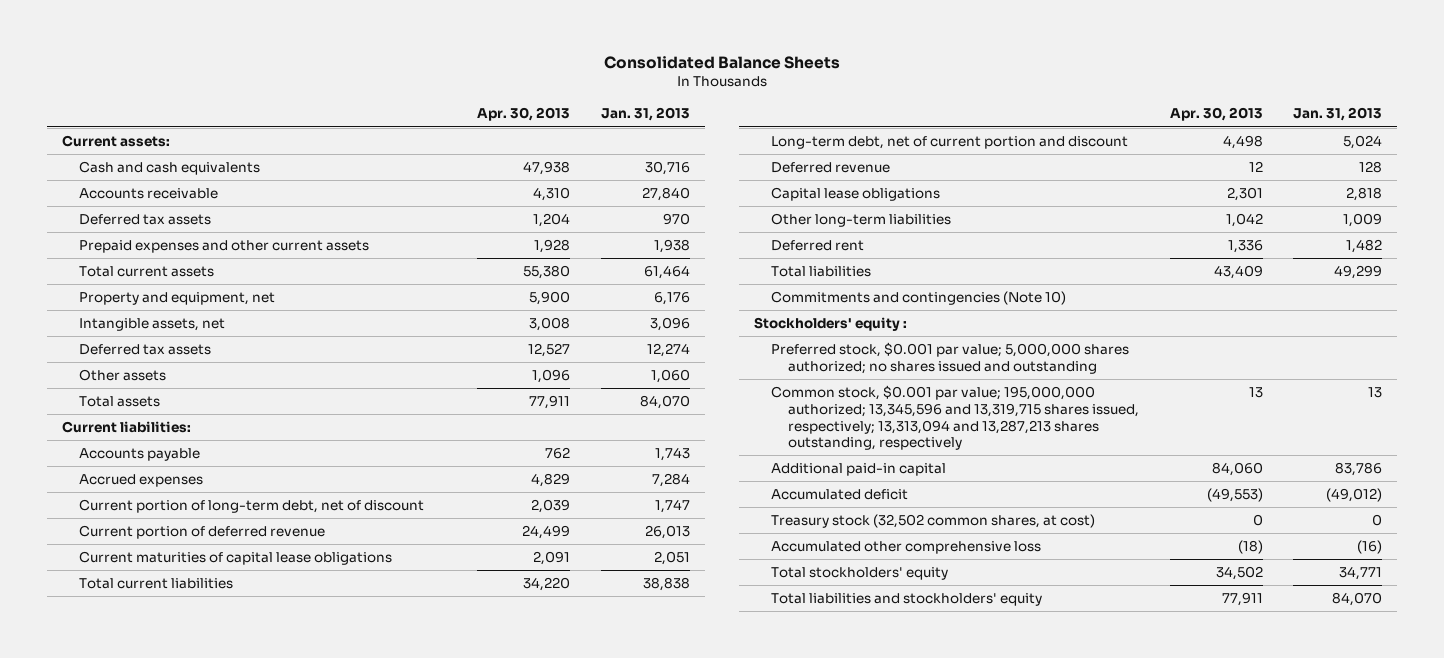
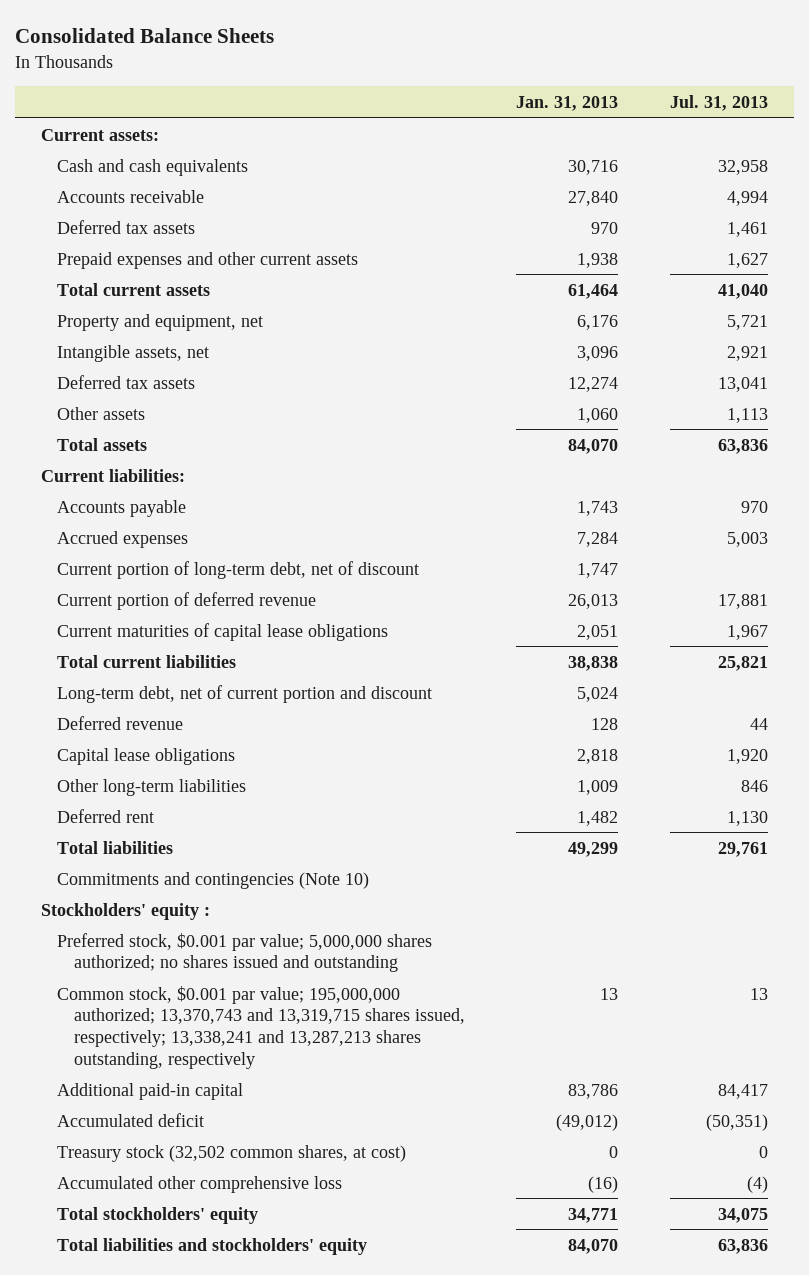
[477,107,571,122] Apr. 30, 2013 -> none
none -> [670,94,769,111] Jul. 31, 2013
[771,385,1140,451] Common stock, $0.001 par value; 195,000,000 authorized; 13,345,596 and 13,319,715 shares issued, respectively; 13,313,094 and 13,287,213 shares outstanding, respectively -> [57,985,465,1069] Common stock, $0.001 par value; 195,000,000 authorized; 13,370,743 and 13,319,715 shares issued, respectively; 13,338,241 and 13,287,213 shares outstanding, respectively

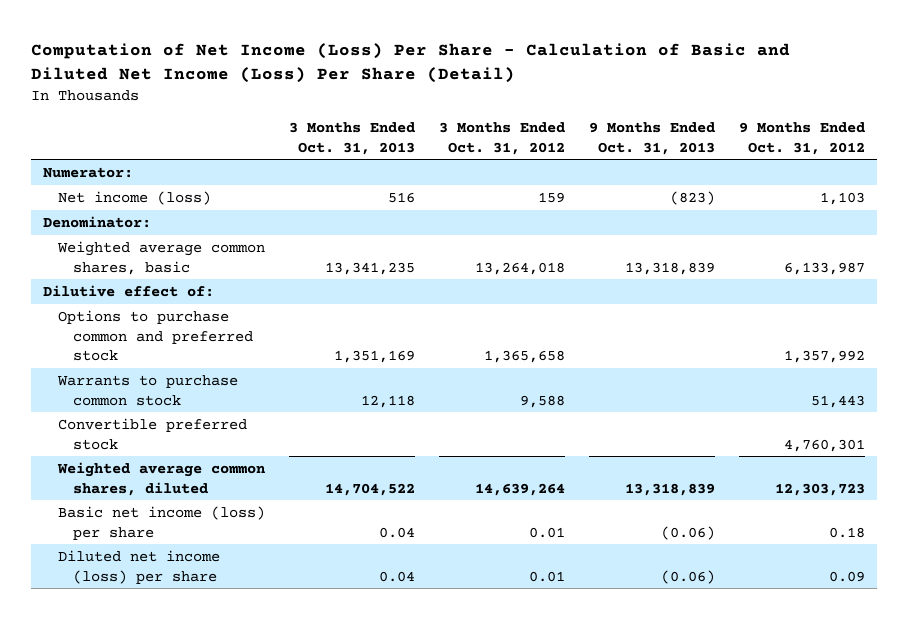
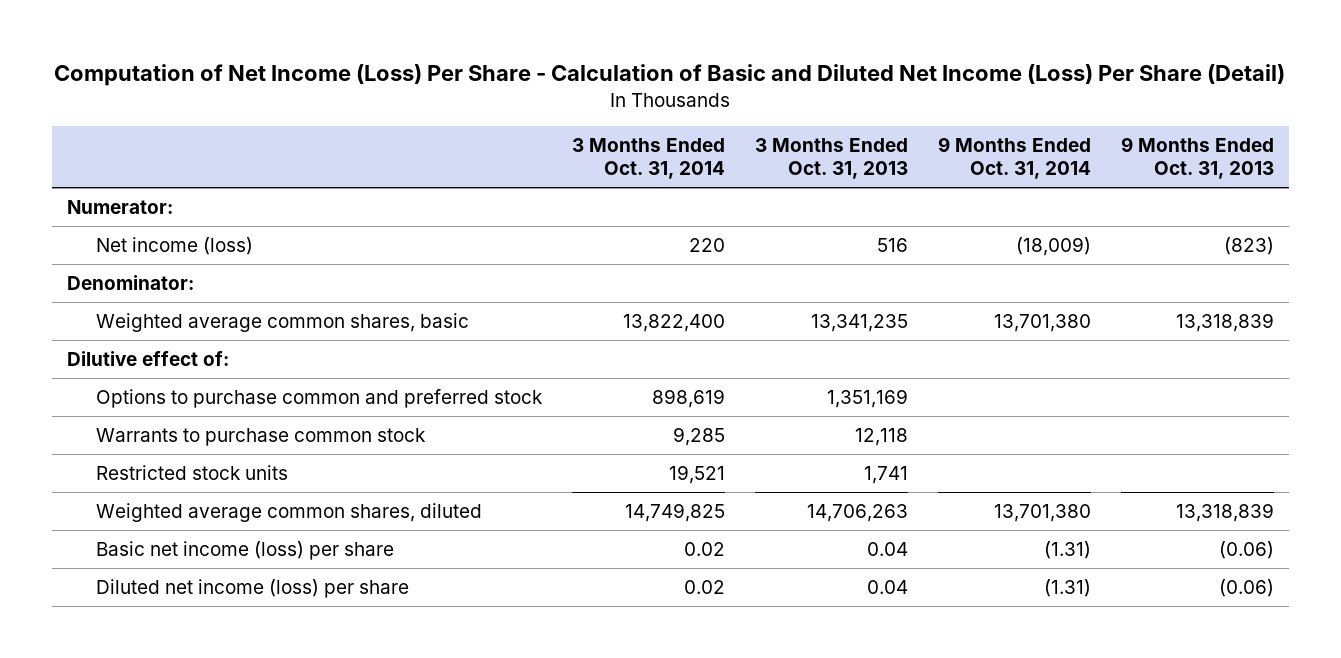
[438,121,565,155] 3 Months Ended Oct. 31, 2012 -> none
[738,121,865,155] 9 Months Ended Oct. 31, 2012 -> none
none -> [572,138,726,180] 3 Months Ended Oct. 31, 2014
none -> [938,137,1092,180] 9 Months Ended Oct. 31, 2014
[57,417,247,450] Convertible preferred stock -> none
none -> [96,464,289,480] Restricted stock units
[324,482,415,496] 14,704,522 -> [807,503,909,522] 14,706,263

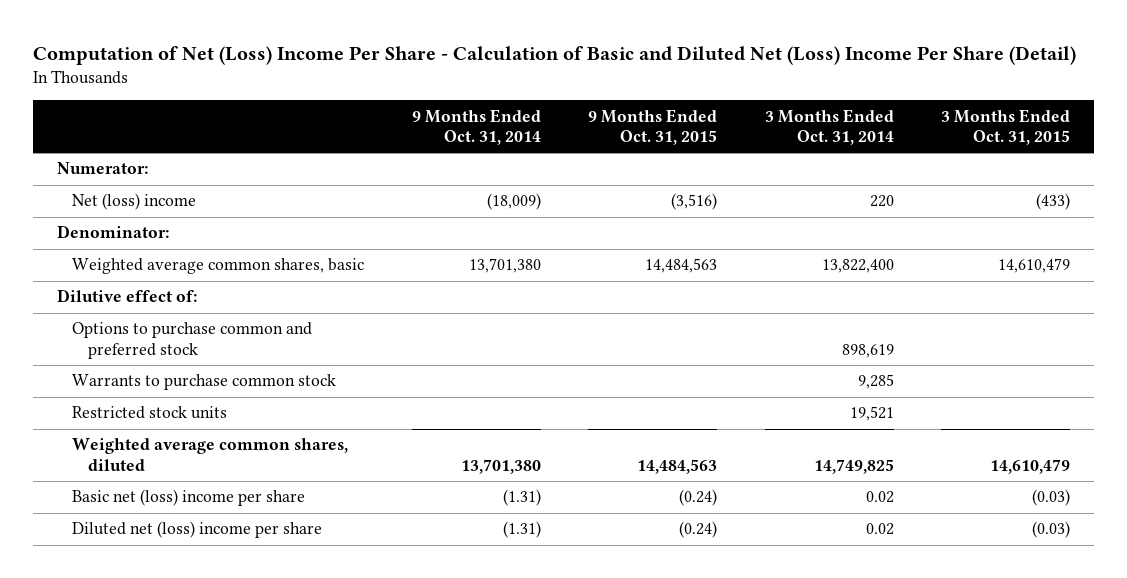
[54,64,1286,87] Computation of Net Income (Loss) Per Share - Calculation of Basic and Diluted Net Income (Loss) Per Share (Detail) -> [32,45,1076,65] Computation of Net (Loss) Income Per Share - Calculation of Basic and Diluted Net (Loss) Income Per Share (Detail)
[755,138,909,180] 3 Months Ended Oct. 31, 2013 -> none
[1121,137,1275,180] 9 Months Ended Oct. 31, 2013 -> none
none -> [588,108,718,146] 9 Months Ended Oct. 31, 2015
none -> [941,108,1071,146] 3 Months Ended Oct. 31, 2015
[96,236,254,255] Net income (loss) -> [72,193,197,211] Net (loss) income
[96,540,395,560] Basic net income (loss) per share -> [72,489,306,507] Basic net (loss) income per share
[96,578,410,598] Diluted net income (loss) per share -> [72,521,323,539] Diluted net (loss) income per share

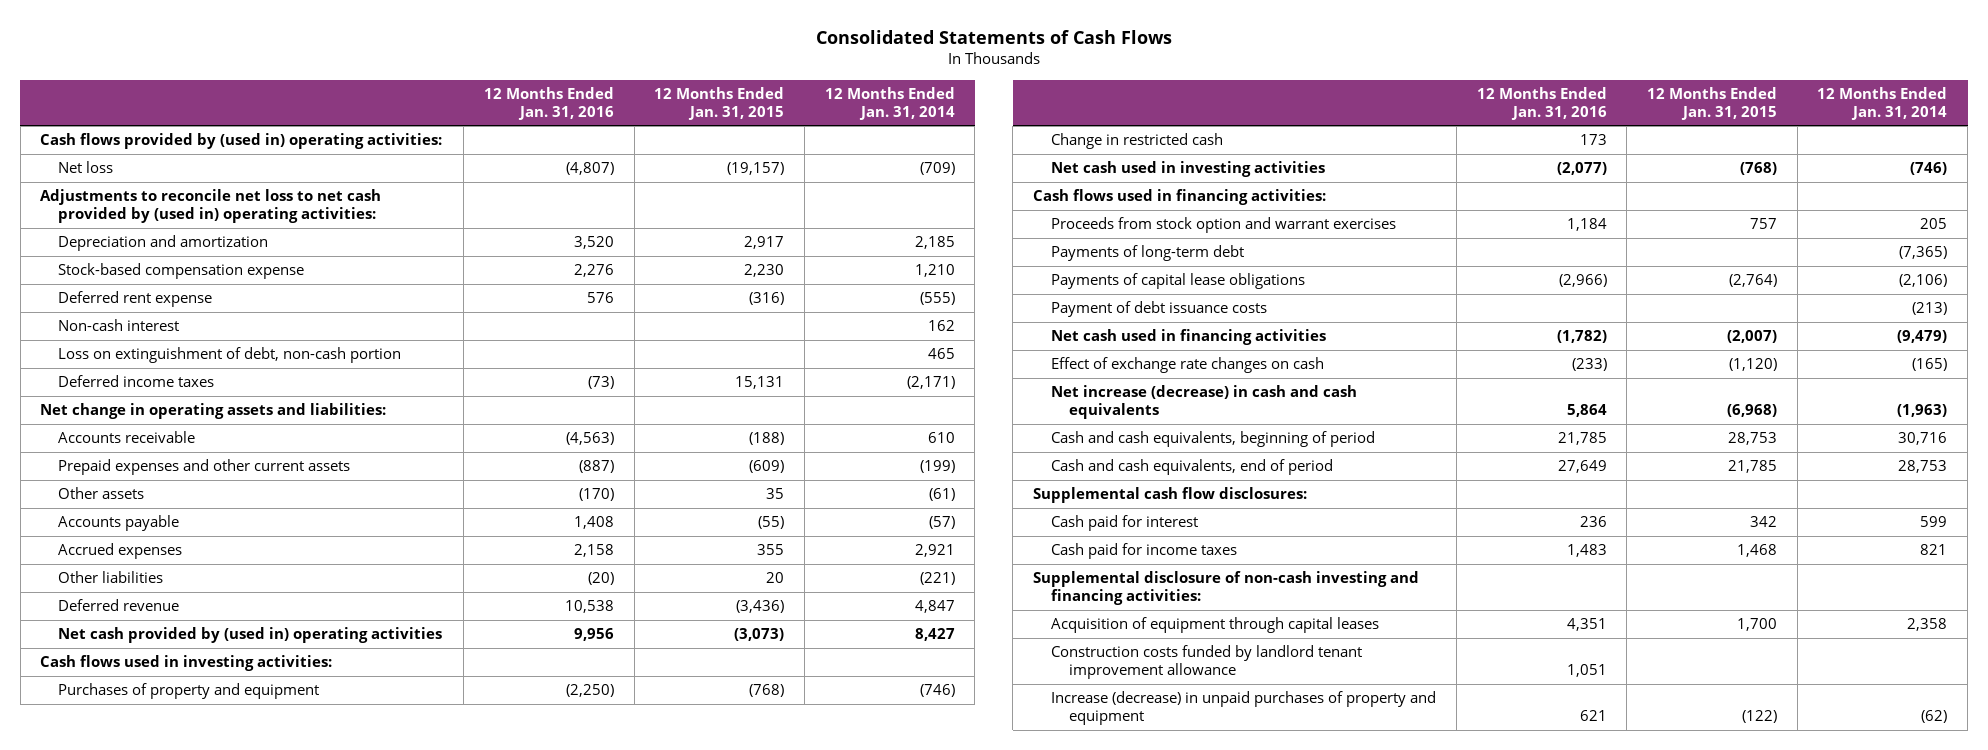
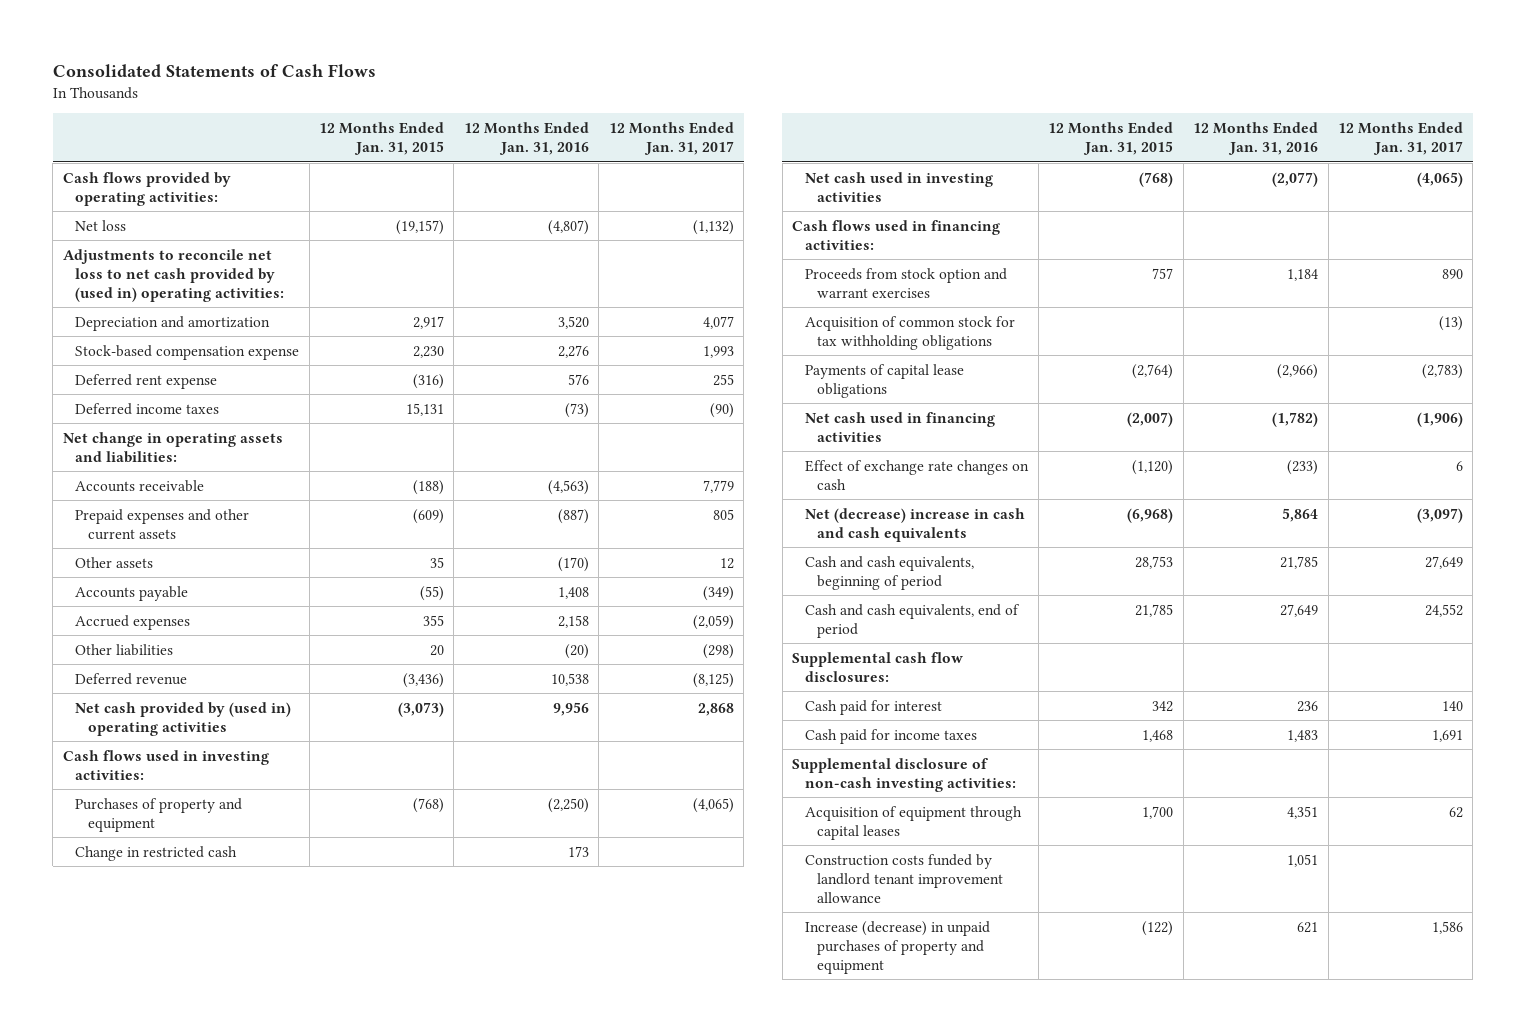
[824,86,955,121] 12 Months Ended Jan. 31, 2014 -> none
none -> [608,122,734,156] 12 Months Ended Jan. 31, 2017
[40,133,443,150] Cash flows provided by (used in) operating activities: -> [62,171,231,206] Cash flows provided by operating activities:
[58,319,180,332] Non-cash interest -> none
[58,347,402,364] Loss on extinguishment of debt, non-cash portion -> none
[1051,245,1245,262] Payments of long-term debt -> none
none -> [804,315,1015,350] Acquisition of common stock for tax withholding obligations
[1051,301,1268,318] Payment of debt issuance costs -> none
[1051,385,1358,420] Net increase (decrease) in cash and cash equivalents -> [804,507,1025,542] Net (decrease) increase in cash and cash equivalents
[1033,571,1420,606] Supplemental disclosure of non-cash investing and financing activities: -> [792,757,1016,792] Supplemental disclosure of non-cash investing activities:

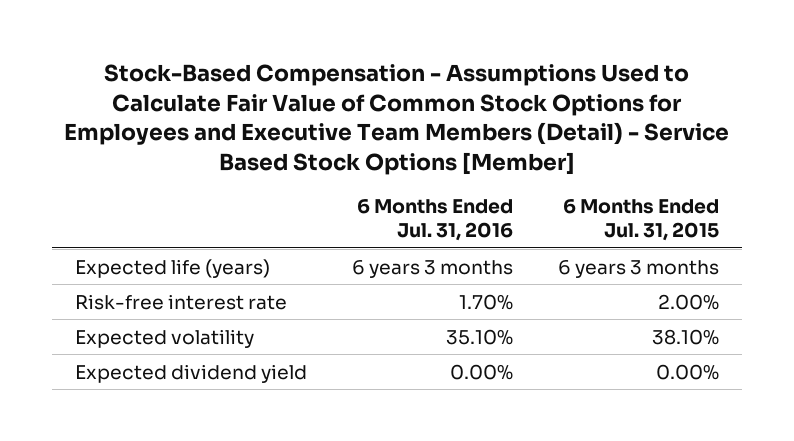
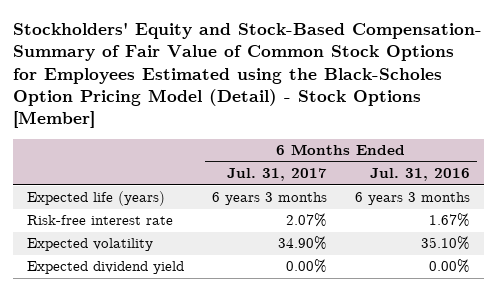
[63,64,729,175] Stock-Based Compensation - Assumptions Used to Calculate Fair Value of Common Stock Options for Employees and Executive Team Members (Detail) - Service Based Stock Options [Member] -> [12,21,482,129] Stockholders' Equity and Stock-Based Compensation- Summary of Fair Value of Common Stock Options for Employees Estimated using the Black-Scholes Option Pricing Model (Detail) - Stock Options [Member]
[563,198,720,242] 6 Months Ended Jul. 31, 2015 -> none
none -> [226,168,327,182] Jul. 31, 2017
[458,293,513,310] 1.70% -> [428,213,470,228] 1.67%

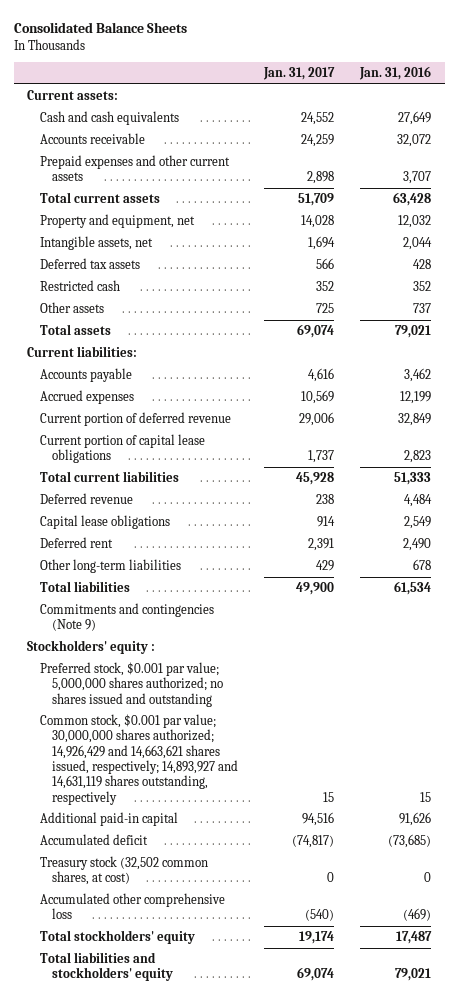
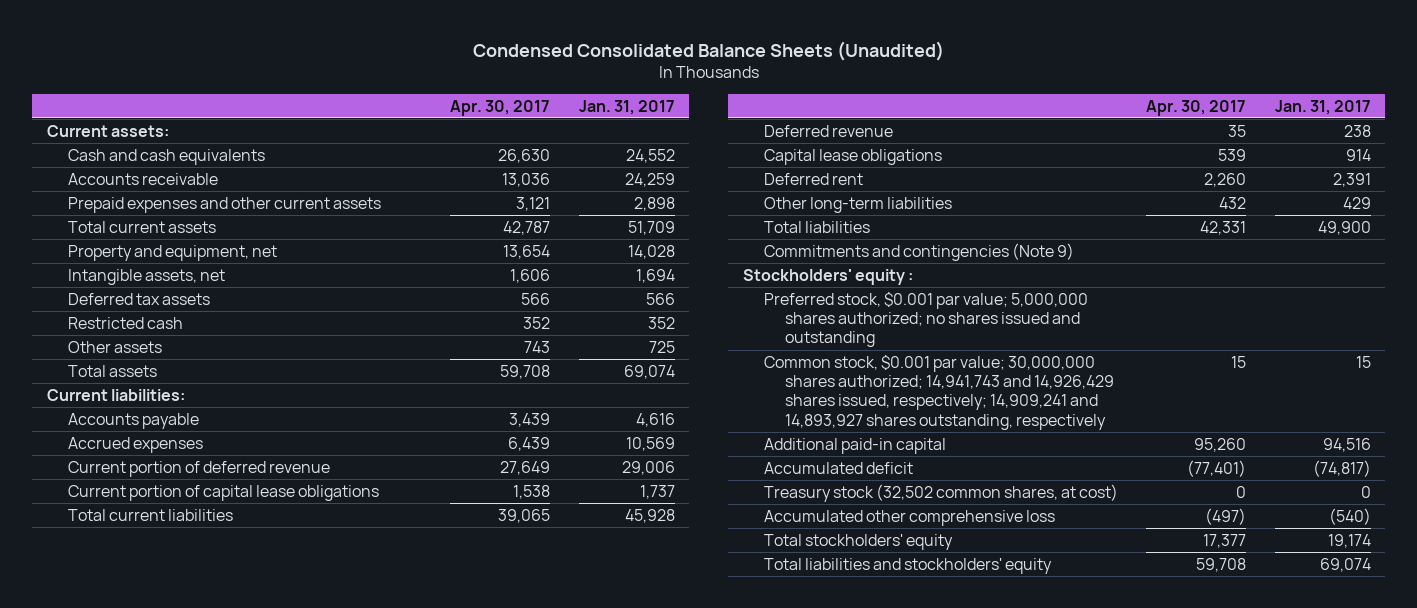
[14,22,188,34] Consolidated Balance Sheets -> [472,40,944,61] Condensed Consolidated Balance Sheets (Unaudited)
[359,66,432,81] Jan. 31, 2016 -> none
none -> [450,99,551,116] Apr. 30, 2017
[39,714,238,805] Common stock, $0.001 par value; 30,000,000 shares authorized; 14,926,429 and 14,663,621 shares issued, respectively; 14,893,927 and 14,631,119 shares outstanding, respectively -> [764,354,1115,430] Common stock, $0.001 par value; 30,000,000 shares authorized; 14,941,743 and 14,926,429 shares issued, respectively; 14,909,241 and 14,893,927 shares outstanding, respectively

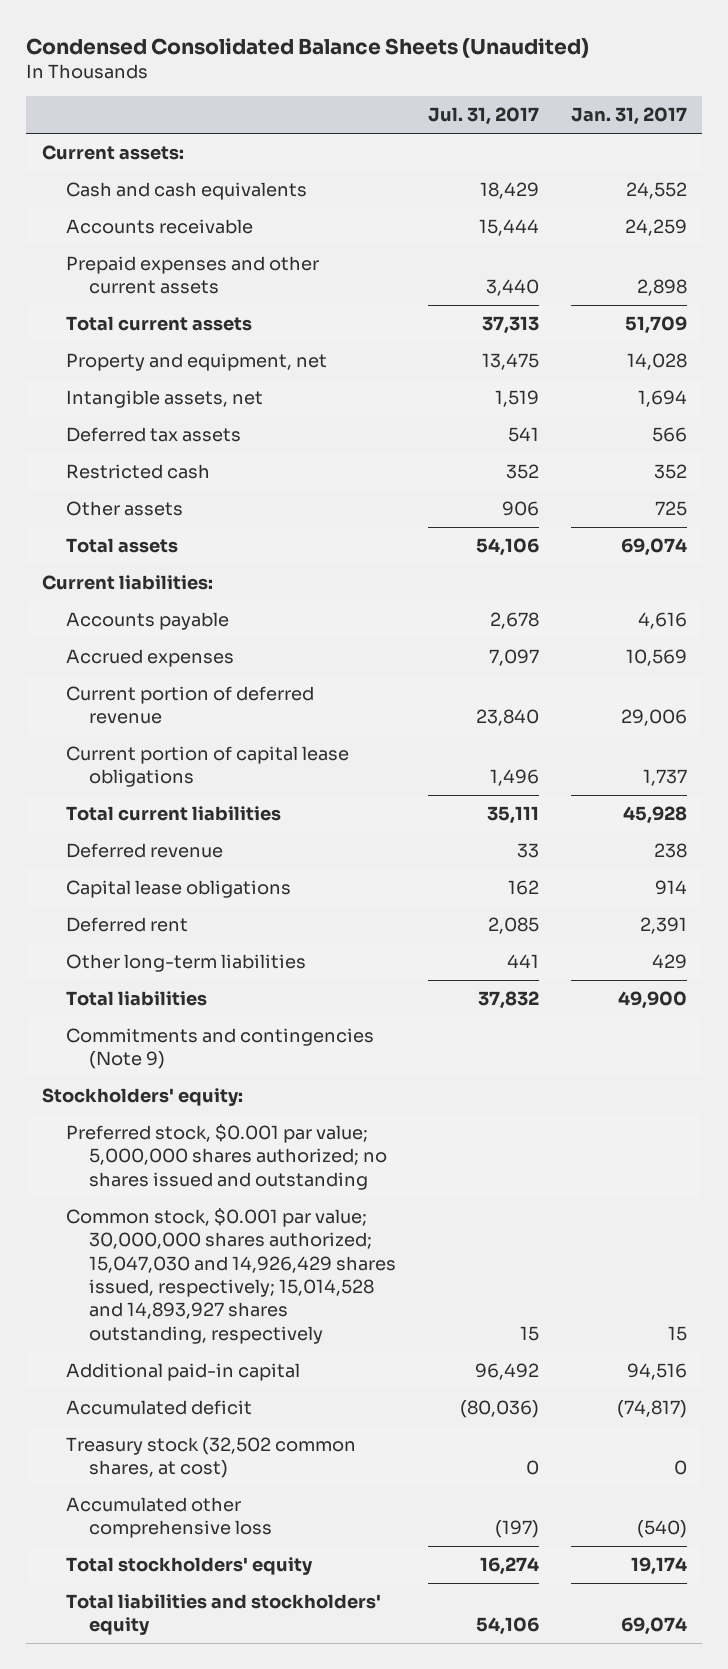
[450,99,551,116] Apr. 30, 2017 -> none
none -> [428,107,540,126] Jul. 31, 2017
[742,268,913,285] Stockholders' equity : -> [41,1088,243,1107] Stockholders' equity:
[764,354,1115,430] Common stock, $0.001 par value; 30,000,000 shares authorized; 14,941,743 and 14,926,429 shares issued, respectively; 14,909,241 and 14,893,927 shares outstanding, respectively -> [65,1208,397,1344] Common stock, $0.001 par value; 30,000,000 shares authorized; 15,047,030 and 14,926,429 shares issued, respectively; 15,014,528 and 14,893,927 shares outstanding, respectively

